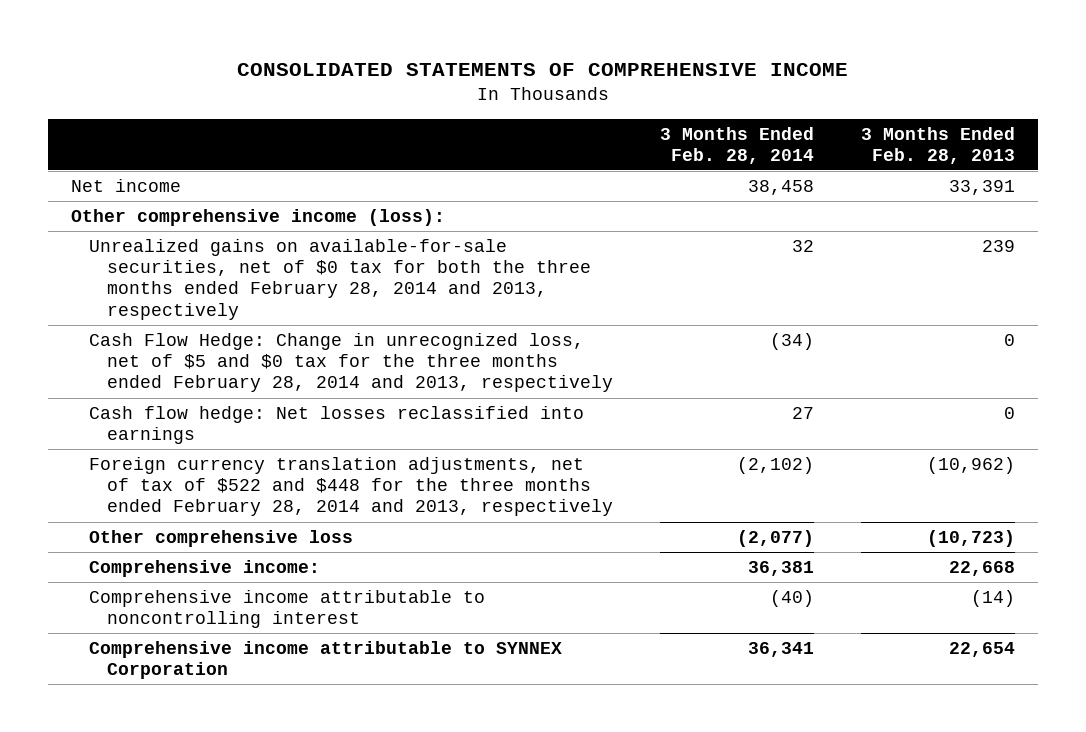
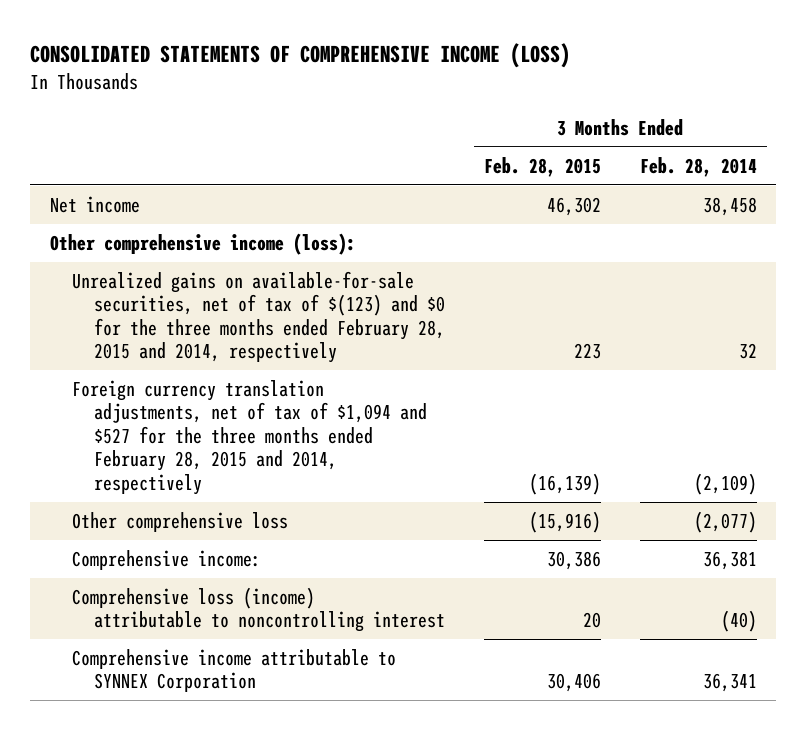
[237,62,849,76] CONSOLIDATED STATEMENTS OF COMPREHENSIVE INCOME -> [30,42,571,68] CONSOLIDATED STATEMENTS OF COMPREHENSIVE INCOME (LOSS)
[860,126,1015,164] 3 Months Ended Feb. 28, 2013 -> none
none -> [483,156,601,177] Feb. 28, 2015
[89,333,613,393] Cash Flow Hedge: Change in unrecognized loss, net of $5 and $0 tax for the three months ended February 28, 2014 and 2013, respectively -> none
[89,406,585,445] Cash flow hedge: Net losses reclassified into earnings -> none
[89,239,591,320] Unrealized gains on available-for-sale securities, net of $0 tax for both the three months ended February 28, 2014 and 2013, respectively -> [71,271,445,364] Unrealized gains on available-for-sale securities, net of tax of $(123) and $0 for the three months ended February 28, 2015 and 2014, respectively
[89,457,613,517] Foreign currency translation adjustments, net of tax of $522 and $448 for the three months ended February 28, 2014 and 2013, respectively -> [71,380,427,495] Foreign currency translation adjustments, net of tax of $1,094 and $527 for the three months ended February 28, 2015 and 2014, respectively
[736,457,814,475] (2,102) -> [693,472,757,495] (2,109)
[89,590,486,629] Comprehensive income attributable to noncontrolling interest -> [71,587,445,633] Comprehensive loss (income) attributable to noncontrolling interest

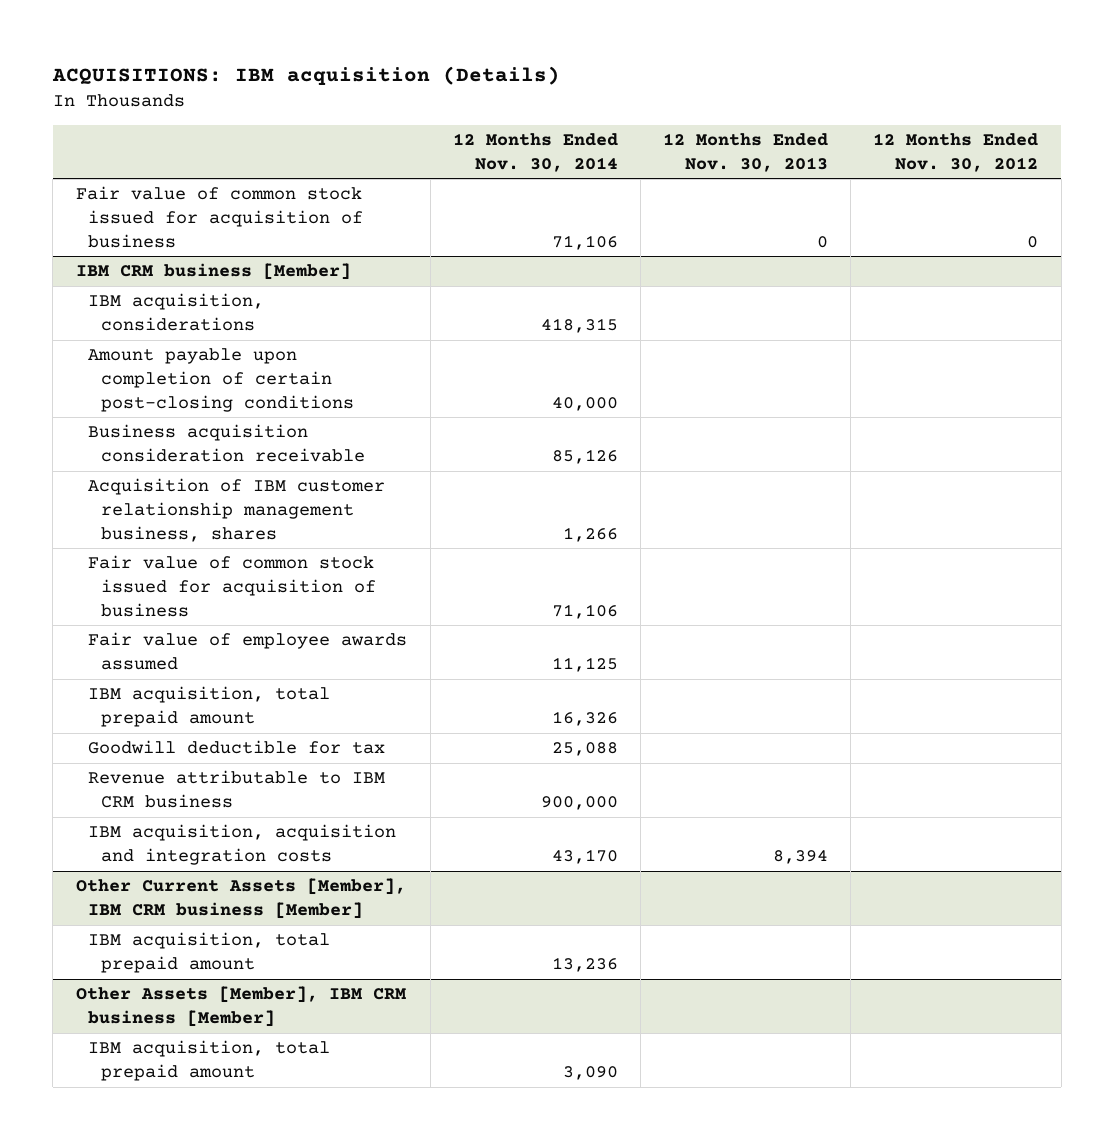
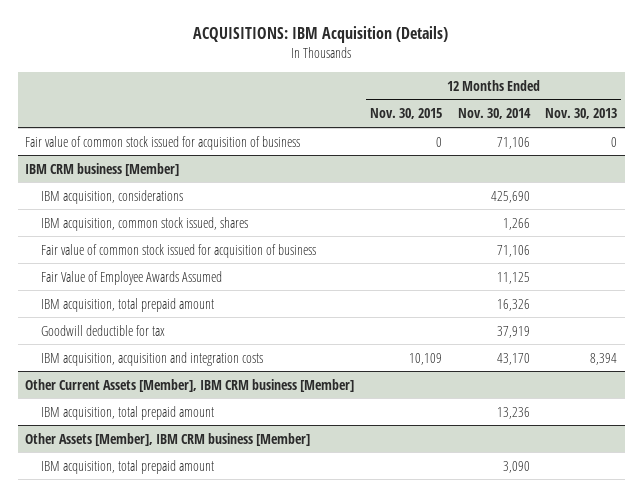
[51,66,560,86] ACQUISITIONS: IBM acquisition (Details) -> [193,26,449,44] ACQUISITIONS: IBM Acquisition (Details)
[873,132,1039,172] 12 Months Ended Nov. 30, 2012 -> none
none -> [369,108,442,120] Nov. 30, 2015
[88,348,355,412] Amount payable upon completion of certain post-closing conditions -> none
[88,424,366,463] Business acquisition consideration receivable -> none
[540,318,618,334] 418,315 -> [490,190,530,203] 425,690
[88,478,386,542] Acquisition of IBM customer relationship management business, shares -> [40,216,248,231] IBM acquisition, common stock issued, shares
[88,632,408,671] Fair value of employee awards assumed -> [40,270,222,285] Fair Value of Employee Awards Assumed
[88,770,386,809] Revenue attributable to IBM CRM business -> none
[551,742,618,757] 25,088 -> [496,325,530,338] 37,919

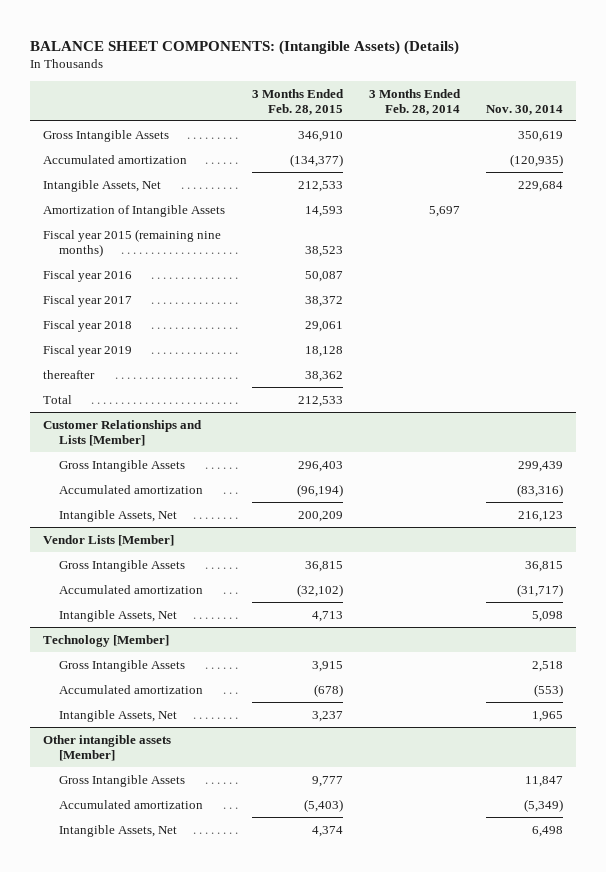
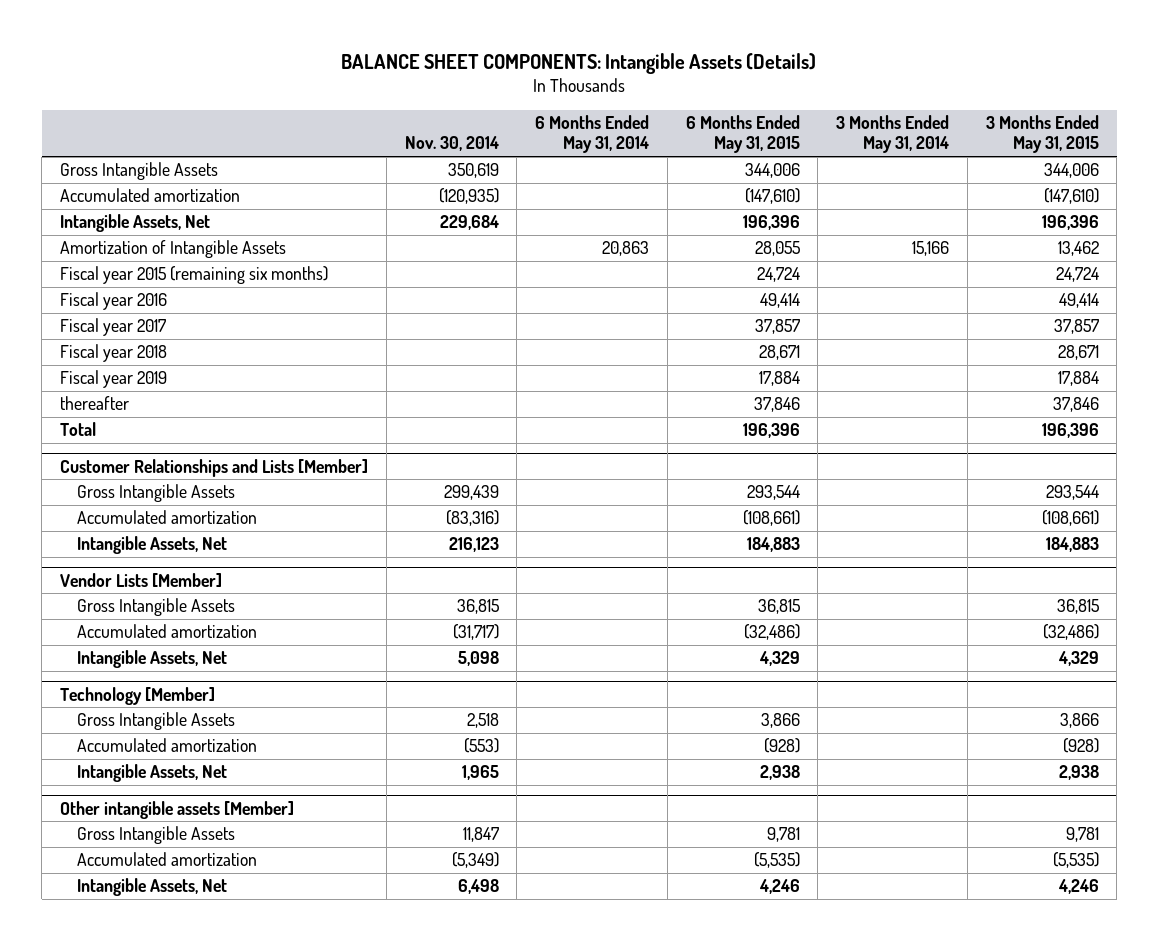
[30,39,460,55] BALANCE SHEET COMPONENTS: (Intangible Assets) (Details) -> [341,52,817,74] BALANCE SHEET COMPONENTS: Intangible Assets (Details)
[251,88,344,115] 3 Months Ended Feb. 28, 2015 -> none
[368,88,461,115] 3 Months Ended Feb. 28, 2014 -> none
none -> [535,115,650,154] 6 Months Ended May 31, 2014
none -> [685,115,800,154] 6 Months Ended May 31, 2015
none -> [836,115,950,154] 3 Months Ended May 31, 2014
none -> [985,115,1099,154] 3 Months Ended May 31, 2015
[43,228,222,257] Fiscal year 2015 (remaining nine months) -> [60,266,329,285] Fiscal year 2015 (remaining six months)

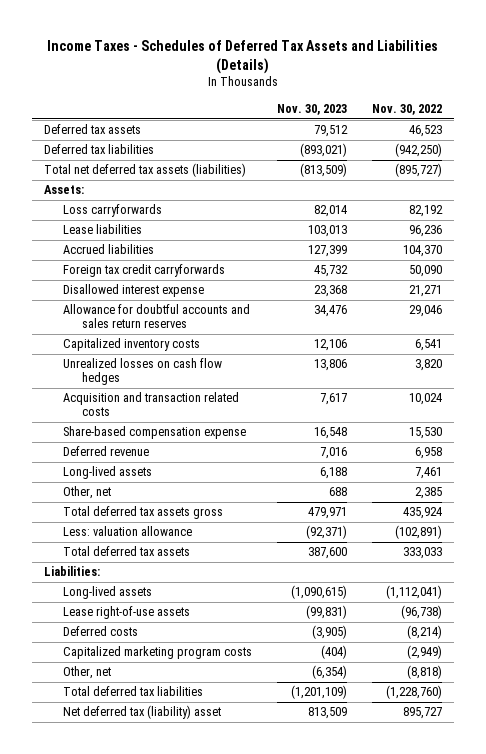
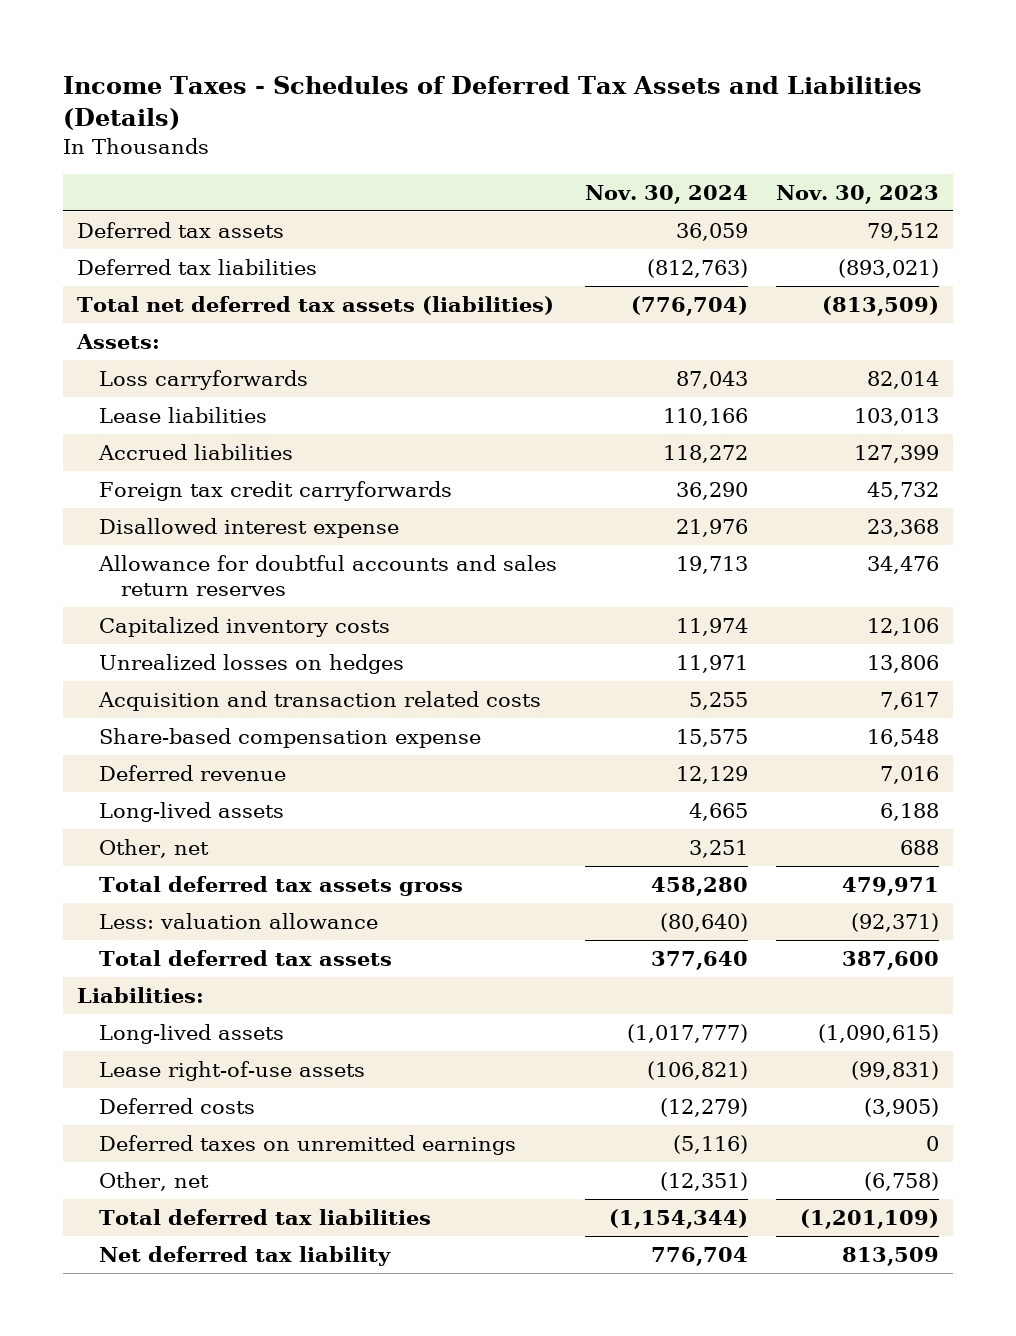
[371,103,442,115] Nov. 30, 2022 -> none
none -> [584,184,748,204] Nov. 30, 2024
[63,358,223,386] Unrealized losses on cash flow hedges -> [98,653,404,674] Unrealized losses on hedges
[63,646,253,660] Capitalized marketing program costs -> none
none -> [98,1134,516,1155] Deferred taxes on unremitted earnings
[311,665,347,680] (6,354) -> [863,1171,939,1191] (6,758)
[63,705,222,720] Net deferred tax (liability) asset -> [98,1245,391,1266] Net deferred tax liability

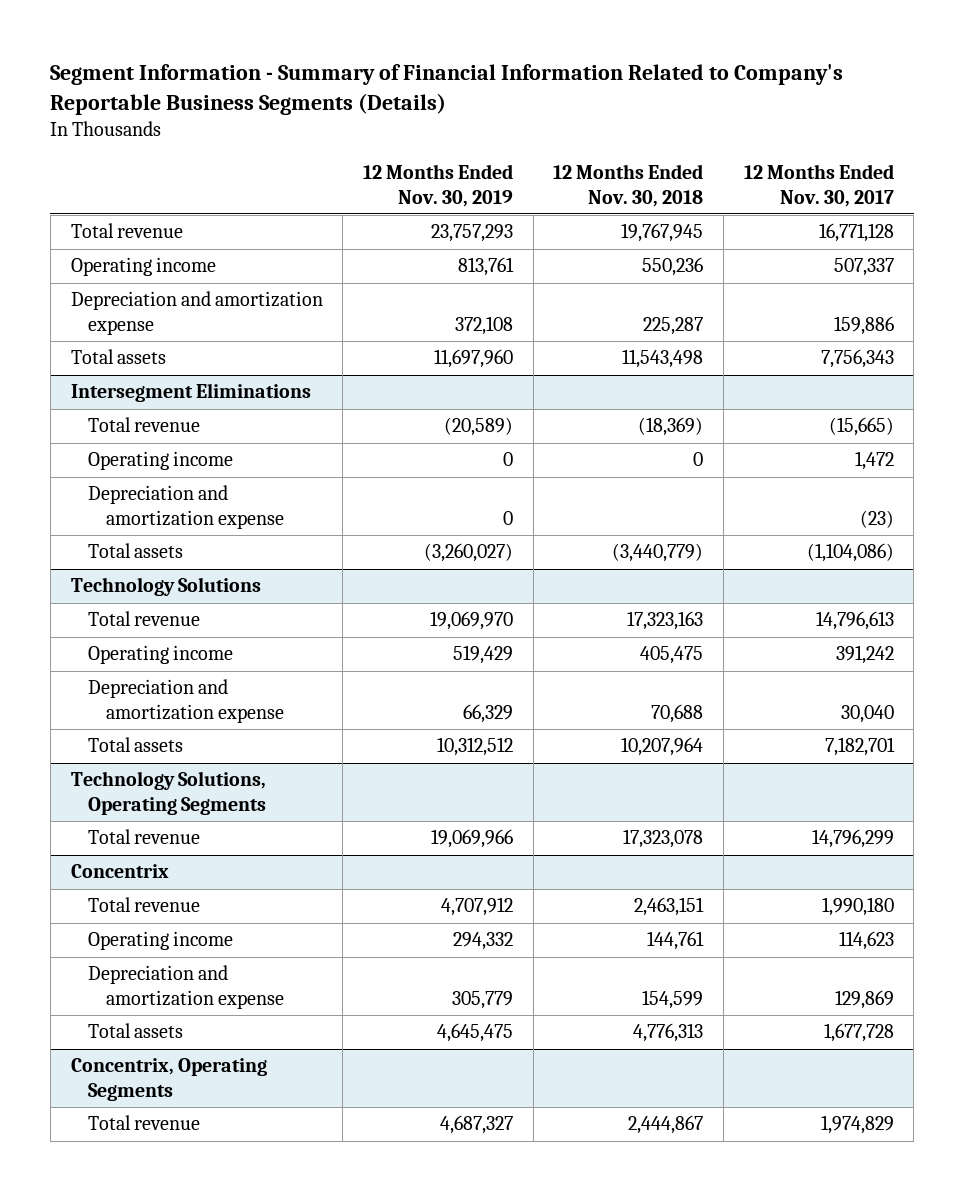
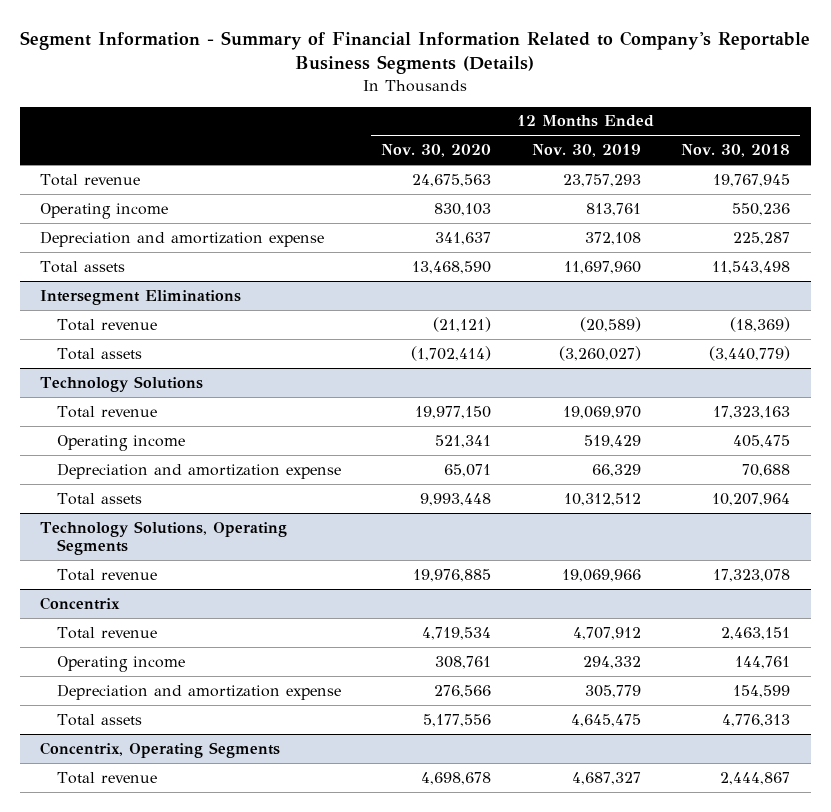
[743,163,894,207] 12 Months Ended Nov. 30, 2017 -> none
none -> [381,144,492,158] Nov. 30, 2020
[88,451,234,471] Operating income -> none
[88,485,285,530] Depreciation and amortization expense -> none

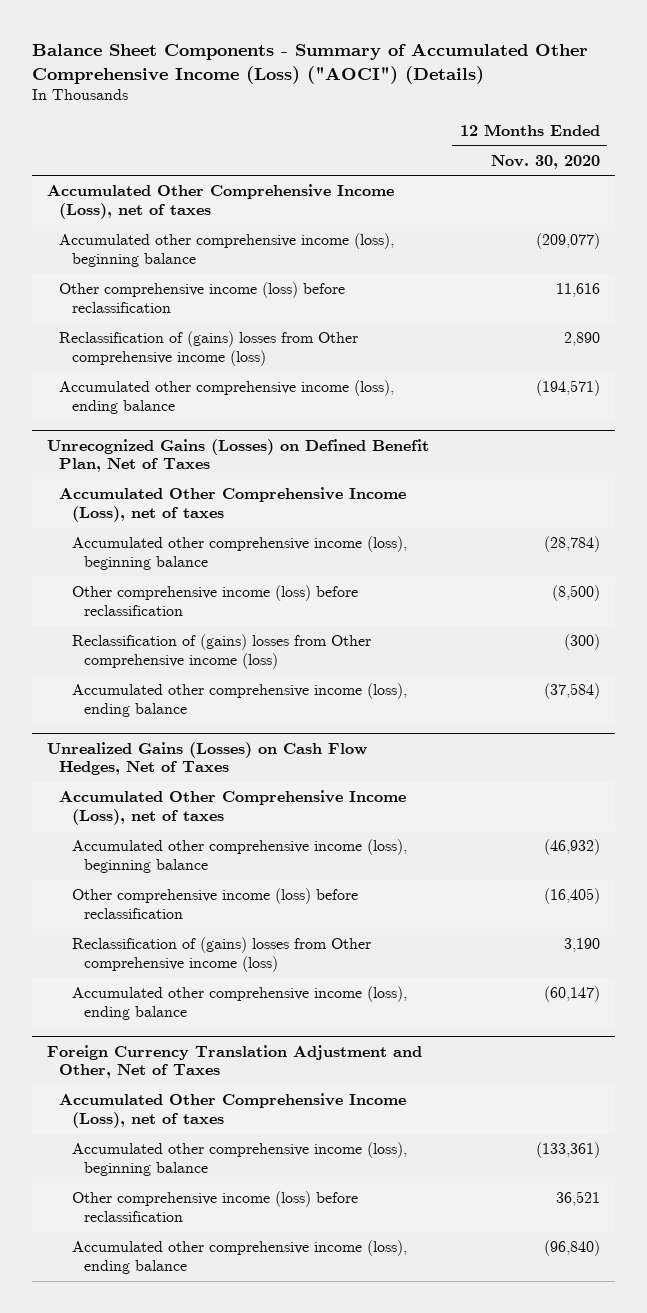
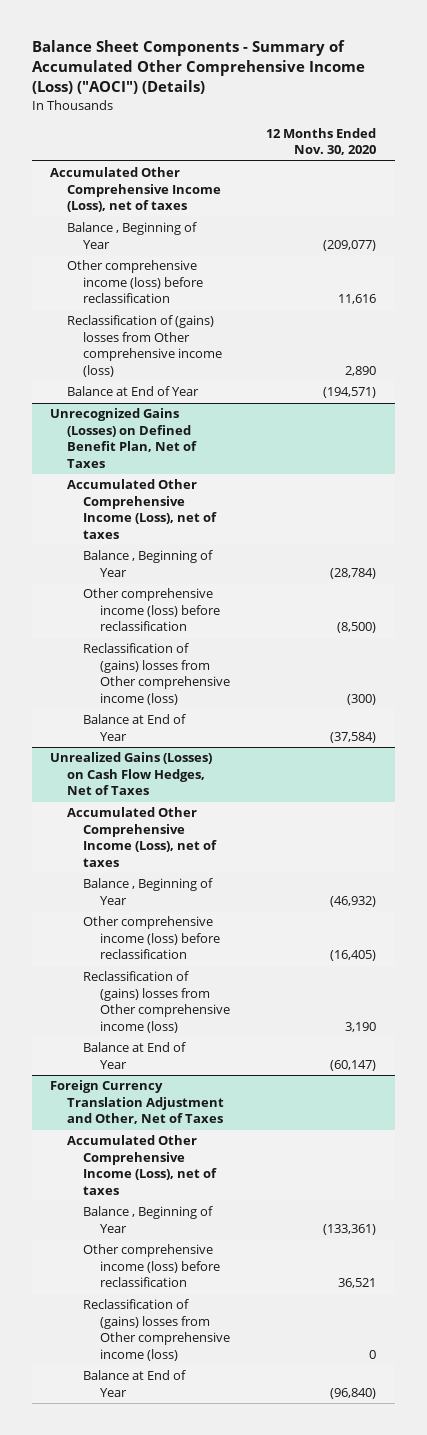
[59,233,395,267] Accumulated other comprehensive income (loss), beginning balance -> [66,222,197,249] Balance , Beginning of Year
[59,380,395,414] Accumulated other comprehensive income (loss), ending balance -> [66,386,199,397] Balance at End of Year
[71,536,407,570] Accumulated other comprehensive income (loss), beginning balance -> [83,550,214,577] Balance , Beginning of Year
[71,683,407,717] Accumulated other comprehensive income (loss), ending balance -> [83,714,187,741] Balance at End of Year
[71,839,407,873] Accumulated other comprehensive income (loss), beginning balance -> [83,878,214,905] Balance , Beginning of Year
[71,986,407,1020] Accumulated other comprehensive income (loss), ending balance -> [83,1042,187,1069] Balance at End of Year
[71,1142,407,1176] Accumulated other comprehensive income (loss), beginning balance -> [83,1206,214,1233] Balance , Beginning of Year
none -> [83,1299,230,1361] Reclassification of (gains) losses from Other comprehensive income (loss)
[71,1240,407,1274] Accumulated other comprehensive income (loss), ending balance -> [83,1370,187,1397] Balance at End of Year

